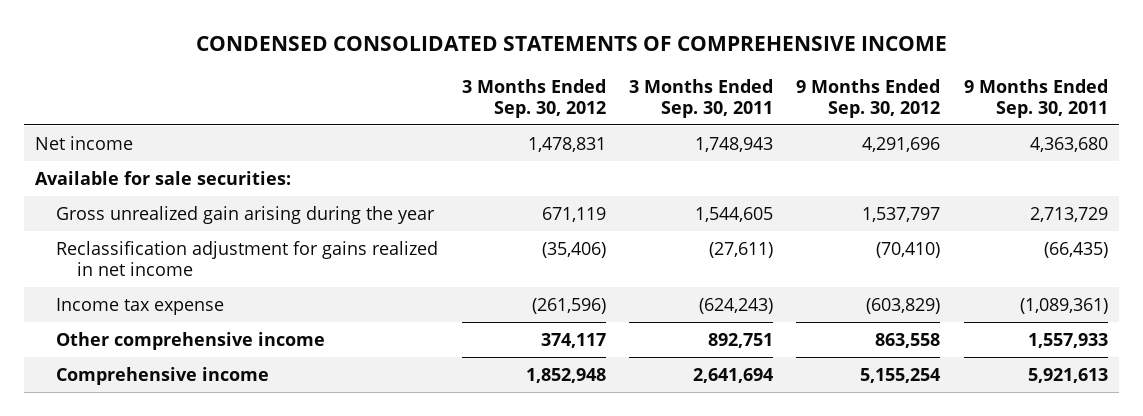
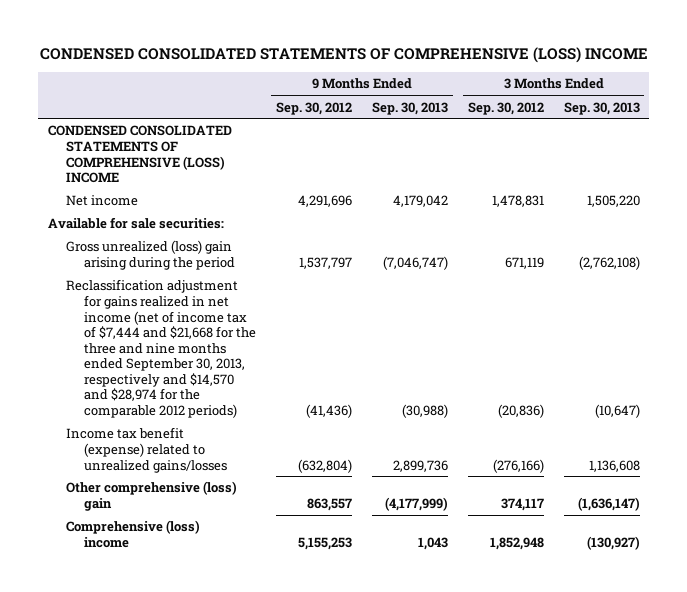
[196,36,948,52] CONDENSED CONSOLIDATED STATEMENTS OF COMPREHENSIVE INCOME -> [39,46,648,63] CONDENSED CONSOLIDATED STATEMENTS OF COMPREHENSIVE (LOSS) INCOME
[628,79,773,118] 3 Months Ended Sep. 30, 2011 -> none
[963,79,1108,118] 9 Months Ended Sep. 30, 2011 -> none
none -> [371,101,448,115] Sep. 30, 2013
none -> [563,101,640,115] Sep. 30, 2013
none -> [47,125,232,184] CONDENSED CONSOLIDATED STATEMENTS OF COMPREHENSIVE (LOSS) INCOME
[56,205,436,224] Gross unrealized gain arising during the year -> [65,240,235,270] Gross unrealized (loss) gain arising during the period
[56,240,439,276] Reclassification adjustment for gains realized in net income -> [65,279,256,418] Reclassification adjustment for gains realized in net income (net of income tax of $7,444 and $21,668 for the three and nine months ended September 30, 2013, respectively and $14,570 and $28,974 for the comparable 2012 periods)
[541,241,606,258] (35,406) -> [497,403,544,418] (20,836)
[876,241,941,258] (70,410) -> [305,403,352,418] (41,436)
[56,297,225,315] Income tax expense -> [65,427,227,473] Income tax benefit (expense) related to unrealized gains/losses
[531,297,606,314] (261,596) -> [492,458,544,473] (276,166)
[866,297,941,314] (603,829) -> [297,458,352,473] (632,804)
[56,331,326,350] Other comprehensive income -> [65,481,237,511] Other comprehensive (loss) gain
[875,332,941,348] 863,558 -> [306,497,352,511] 863,557
[56,366,270,385] Comprehensive income -> [65,520,200,548] Comprehensive (loss) income
[860,367,941,383] 5,155,254 -> [297,536,352,550] 5,155,253

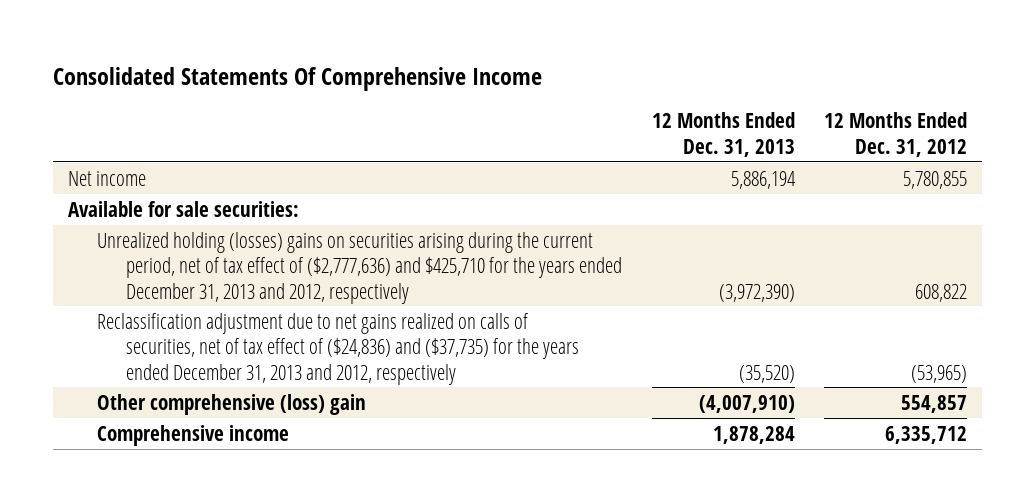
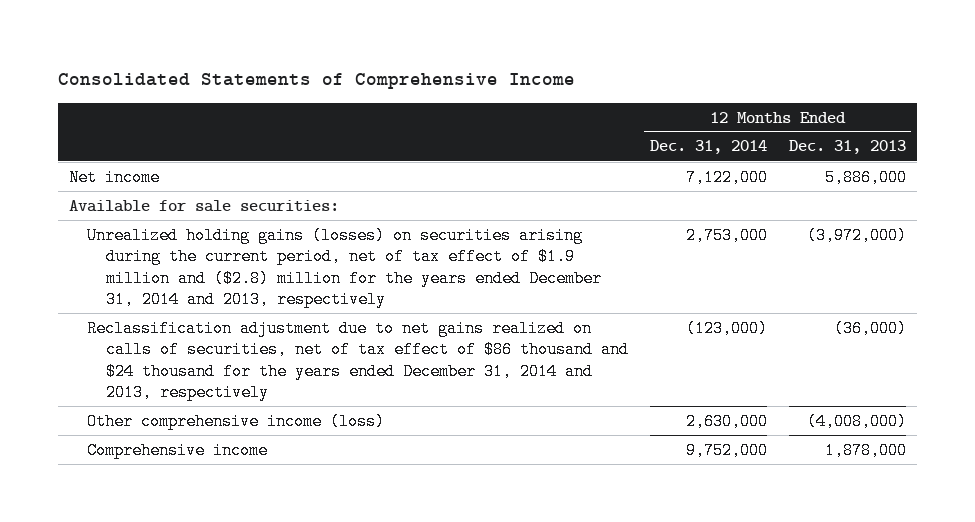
[53,67,543,92] Consolidated Statements Of Comprehensive Income -> [58,73,576,90] Consolidated Statements of Comprehensive Income
[824,112,968,157] 12 Months Ended Dec. 31, 2012 -> none
none -> [649,140,767,155] Dec. 31, 2014
[730,170,796,189] 5,886,194 -> [824,168,907,186] 5,886,000
[96,231,623,304] Unrealized holding (losses) gains on securities arising during the current period, net of tax effect of ($2,777,636) and $425,710 for the years ended December 31, 2013 and 2012, respectively -> [87,226,602,308] Unrealized holding gains (losses) on securities arising during the current period, net of tax effect of $1.9 million and ($2.8) million for the years ended December 31, 2014 and 2013, respectively
[718,283,795,302] (3,972,390) -> [806,226,907,244] (3,972,000)
[96,312,580,385] Reclassification adjustment due to net gains realized on calls of securities, net of tax effect of ($24,836) and ($37,735) for the years ended December 31, 2013 and 2012, respectively -> [87,319,629,401] Reclassification adjustment due to net gains realized on calls of securities, net of tax effect of $86 thousand and $24 thousand for the years ended December 31, 2014 and 2013, respectively
[738,364,795,383] (35,520) -> [833,319,907,337] (36,000)
[96,393,366,415] Other comprehensive (loss) gain -> [87,412,386,430] Other comprehensive income (loss)
[698,394,795,413] (4,007,910) -> [806,412,907,430] (4,008,000)
[712,425,795,444] 1,878,284 -> [824,441,907,459] 1,878,000

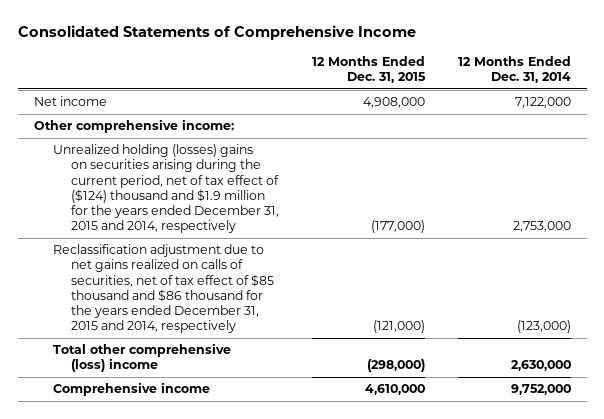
[788,140,906,155] Dec. 31, 2013 -> none
none -> [311,55,426,84] 12 Months Ended Dec. 31, 2015
[69,199,340,212] Available for sale securities: -> none
none -> [33,119,234,134] Other comprehensive income:
[87,226,602,308] Unrealized holding gains (losses) on securities arising during the current period, net of tax effect of $1.9 million and ($2.8) million for the years ended December 31, 2014 and 2013, respectively -> [52,144,280,233] Unrealized holding (losses) gains on securities arising during the current period, net of tax effect of ($124) thousand and $1.9 million for the years ended December 31, 2015 and 2014, respectively
[87,319,629,401] Reclassification adjustment due to net gains realized on calls of securities, net of tax effect of $86 thousand and $24 thousand for the years ended December 31, 2014 and 2013, respectively -> [52,244,275,333] Reclassification adjustment due to net gains realized on calls of securities, net of tax effect of $85 thousand and $86 thousand for the years ended December 31, 2015 and 2014, respectively
[87,412,386,430] Other comprehensive income (loss) -> [52,343,231,373] Total other comprehensive (loss) income

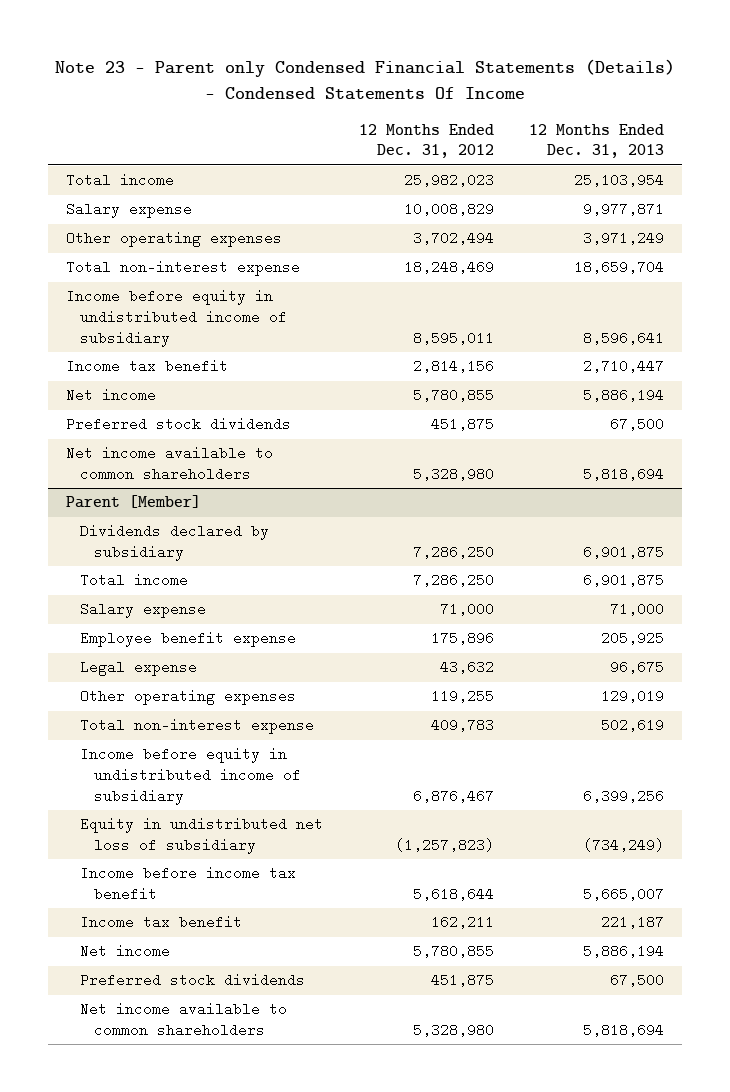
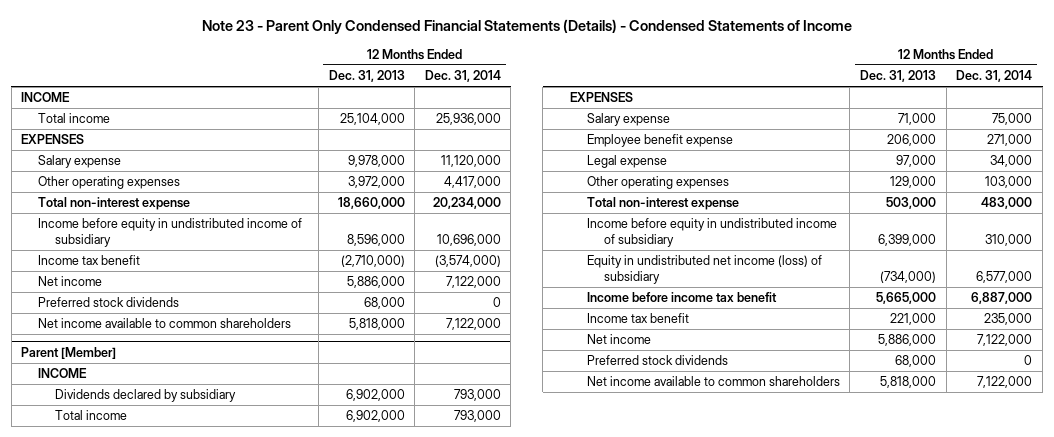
[55,59,676,100] Note 23 - Parent only Condensed Financial Statements (Details) - Condensed Statements Of Income -> [201,18,852,34] Note 23 - Parent Only Condensed Financial Statements (Details) - Condensed Statements of Income
[358,123,494,159] 12 Months Ended Dec. 31, 2012 -> none
none -> [424,70,501,83] Dec. 31, 2014
none -> [21,92,71,103] INCOME
[574,173,665,188] 25,103,954 -> [339,113,405,126] 25,104,000
none -> [21,134,85,145] EXPENSES
[583,202,665,217] 9,977,871 -> [347,155,405,168] 9,978,000
[583,231,665,246] 3,971,249 -> [347,176,405,189] 3,972,000
[574,260,665,275] 18,659,704 -> [337,197,405,210] 18,660,000
[583,330,665,345] 8,596,641 -> [346,233,405,246] 8,596,000
[583,359,665,374] 2,710,447 -> [340,255,405,268] (2,710,000)
[583,388,665,403] 5,886,194 -> [346,276,405,289] 5,886,000
[610,417,665,432] 67,500 -> [363,297,405,310] 68,000
[583,467,665,482] 5,818,694 -> [348,318,405,331] 5,818,000
none -> [38,368,88,379] INCOME
[583,545,665,560] 6,901,875 -> [345,389,405,402] 6,902,000
[583,573,665,588] 6,901,875 -> [345,410,405,423] 6,902,000
none -> [569,92,633,103] EXPENSES
[601,631,665,646] 205,925 -> [887,134,937,147] 206,000
[610,660,665,675] 96,675 -> [896,155,937,168] 97,000
[601,689,665,704] 129,019 -> [890,176,937,189] 129,000
[601,718,665,733] 502,619 -> [886,197,937,210] 503,000
[583,788,665,803] 6,399,256 -> [878,233,937,246] 6,399,000
[79,817,323,855] Equity in undistributed net loss of subsidiary -> [586,255,822,284] Equity in undistributed net income (loss) of subsidiary
[583,838,665,853] (734,249) -> [880,270,937,283] (734,000)
[583,887,665,902] 5,665,007 -> [876,292,937,305] 5,665,000
[601,915,665,930] 221,187 -> [890,313,937,326] 221,000
[583,944,665,959] 5,886,194 -> [878,334,937,347] 5,886,000
[610,973,665,988] 67,500 -> [895,355,937,368] 68,000
[583,1023,665,1038] 5,818,694 -> [880,376,937,389] 5,818,000

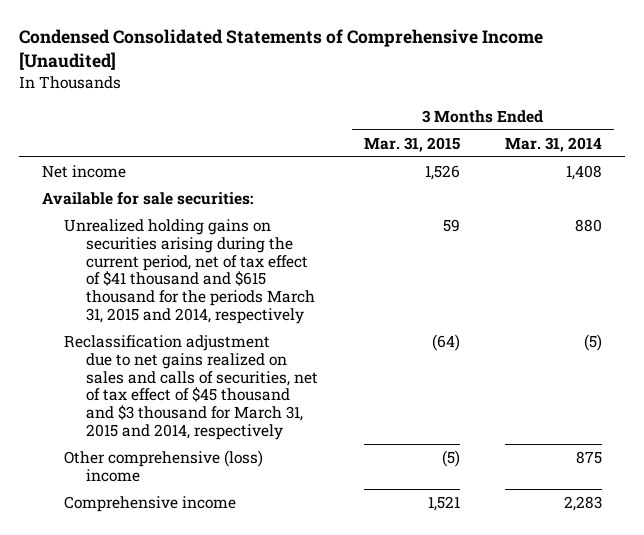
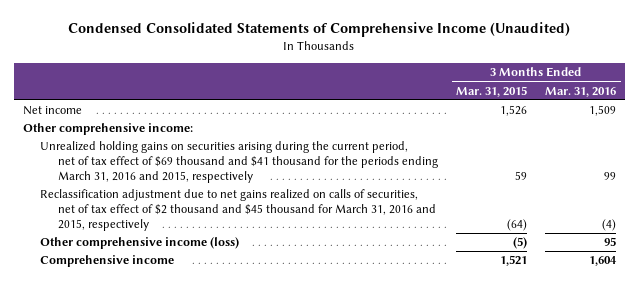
[19,29,544,70] Condensed Consolidated Statements of Comprehensive Income [Unaudited] -> [68,22,571,38] Condensed Consolidated Statements of Comprehensive Income (Unaudited)
[505,136,603,152] Mar. 31, 2014 -> none
none -> [545,86,617,97] Mar. 31, 2016
[42,192,254,206] Available for sale securities: -> none
none -> [22,123,193,136] Other comprehensive income:
[63,219,315,324] Unrealized holding gains on securities arising during the current period, net of tax effect of $41 thousand and $615 thousand for the periods March 31, 2015 and 2014, respectively -> [40,141,439,183] Unrealized holding gains on securities arising during the current period, net of tax effect of $69 thousand and $41 thousand for the periods ending March 31, 2016 and 2015, respectively
[63,335,318,440] Reclassification adjustment due to net gains realized on sales and calls of securities, net of tax effect of $45 thousand and $3 thousand for March 31, 2015 and 2014, respectively -> [40,189,437,231] Reclassification adjustment due to net gains realized on calls of securities, net of tax effect of $2 thousand and $45 thousand for March 31, 2016 and 2015, respectively
[63,450,263,482] Other comprehensive (loss) income -> [40,237,240,250] Other comprehensive income (loss)

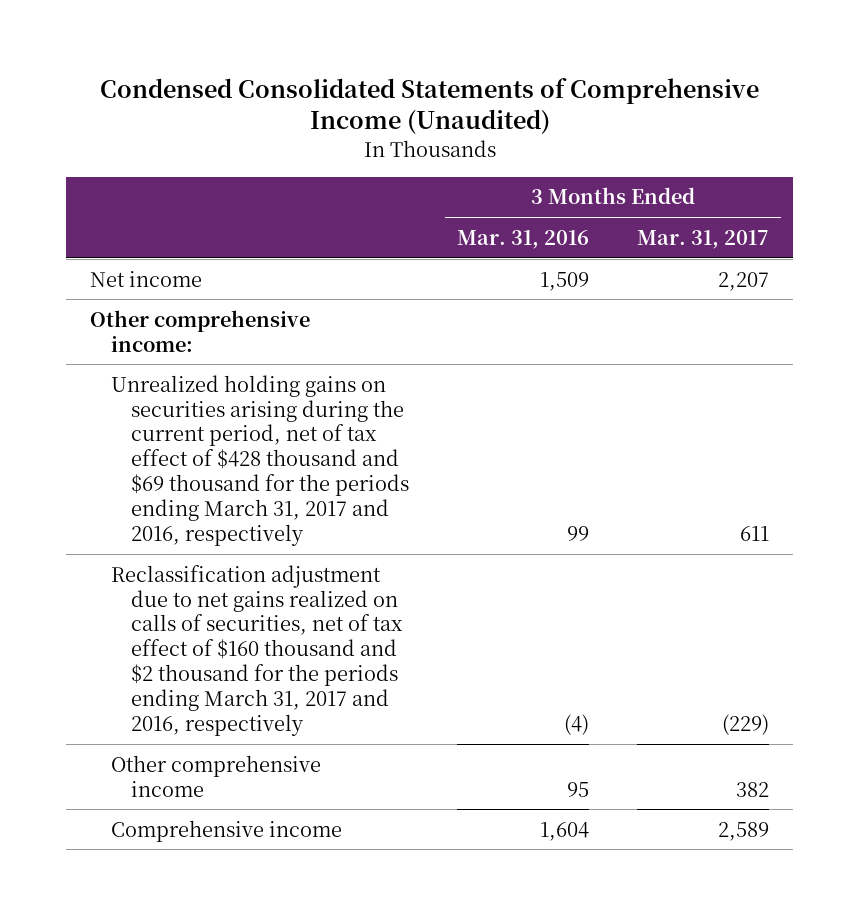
[456,85,528,97] Mar. 31, 2015 -> none
none -> [637,229,770,249] Mar. 31, 2017
[40,141,439,183] Unrealized holding gains on securities arising during the current period, net of tax effect of $69 thousand and $41 thousand for the periods ending March 31, 2016 and 2015, respectively -> [110,374,409,546] Unrealized holding gains on securities arising during the current period, net of tax effect of $428 thousand and $69 thousand for the periods ending March 31, 2017 and 2016, respectively
[40,189,437,231] Reclassification adjustment due to net gains realized on calls of securities, net of tax effect of $2 thousand and $45 thousand for March 31, 2016 and 2015, respectively -> [110,564,403,736] Reclassification adjustment due to net gains realized on calls of securities, net of tax effect of $160 thousand and $2 thousand for the periods ending March 31, 2017 and 2016, respectively
[40,237,240,250] Other comprehensive income (loss) -> [110,754,321,797] Other comprehensive income

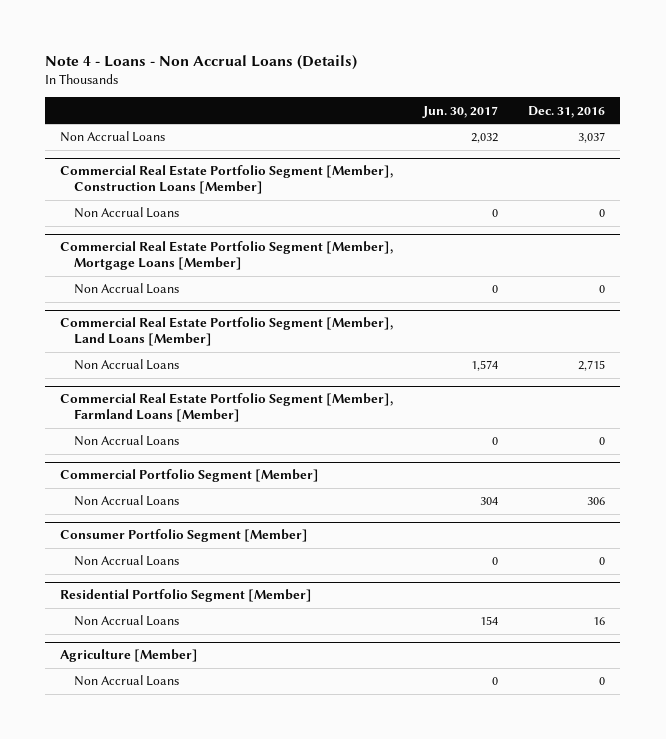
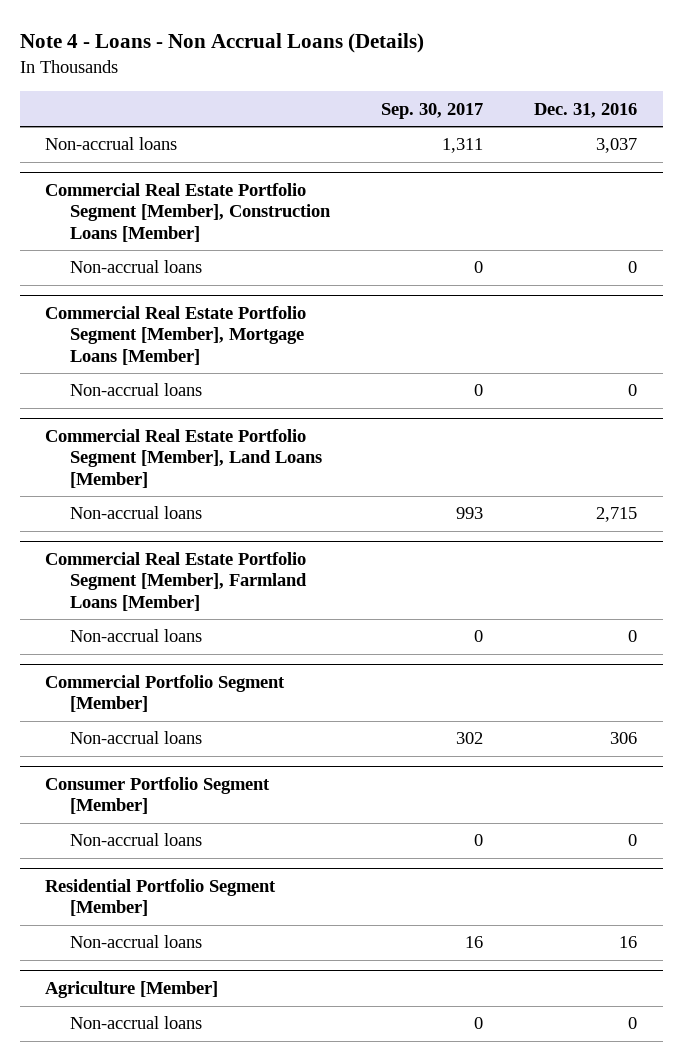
[422,105,499,118] Jun. 30, 2017 -> none
none -> [381,102,484,119] Sep. 30, 2017
[60,131,166,143] Non Accrual Loans -> [45,137,178,151] Non-accrual loans
[73,207,179,219] Non Accrual Loans -> [69,260,202,274] Non-accrual loans
[73,283,179,295] Non Accrual Loans -> [69,383,202,397] Non-accrual loans
[73,359,179,371] Non Accrual Loans -> [69,506,202,520] Non-accrual loans
[73,435,179,447] Non Accrual Loans -> [69,629,202,643] Non-accrual loans
[73,495,179,507] Non Accrual Loans -> [69,731,202,745] Non-accrual loans
[73,555,179,567] Non Accrual Loans -> [69,833,202,847] Non-accrual loans
[73,615,179,627] Non Accrual Loans -> [69,935,202,949] Non-accrual loans
[73,675,179,687] Non Accrual Loans -> [69,1016,202,1030] Non-accrual loans

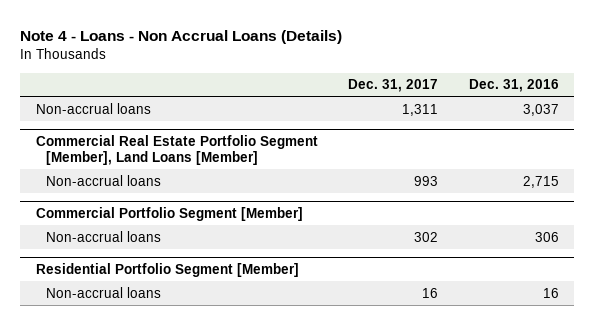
[381,102,484,119] Sep. 30, 2017 -> none
none -> [348,79,439,93] Dec. 31, 2017
[45,183,331,242] Commercial Real Estate Portfolio Segment [Member], Construction Loans [Member] -> none
[69,260,202,274] Non-accrual loans -> none
[45,306,307,365] Commercial Real Estate Portfolio Segment [Member], Mortgage Loans [Member] -> none
[69,383,202,397] Non-accrual loans -> none
[45,552,307,611] Commercial Real Estate Portfolio Segment [Member], Farmland Loans [Member] -> none
[69,629,202,643] Non-accrual loans -> none
[45,777,271,815] Consumer Portfolio Segment [Member] -> none
[69,833,202,847] Non-accrual loans -> none
[45,981,219,999] Agriculture [Member] -> none
[69,1016,202,1030] Non-accrual loans -> none

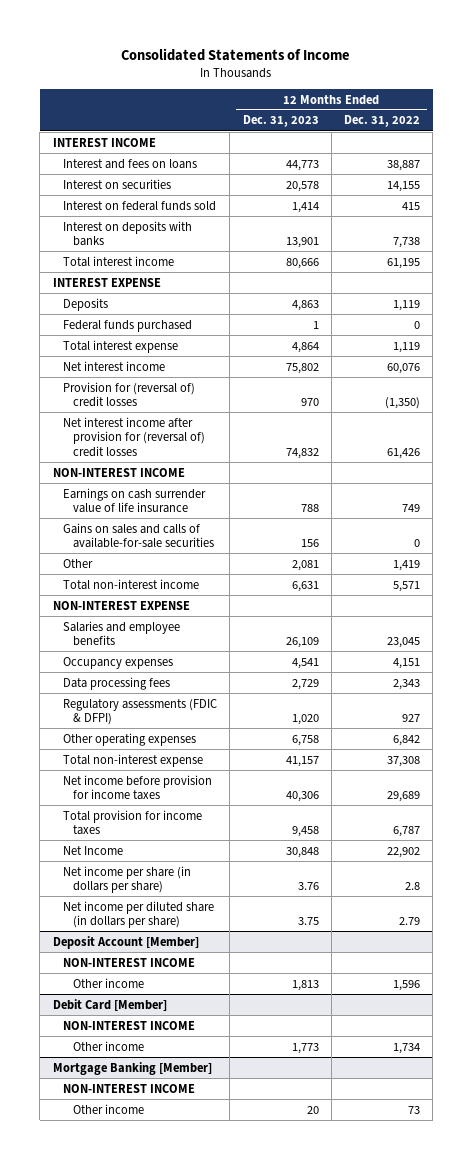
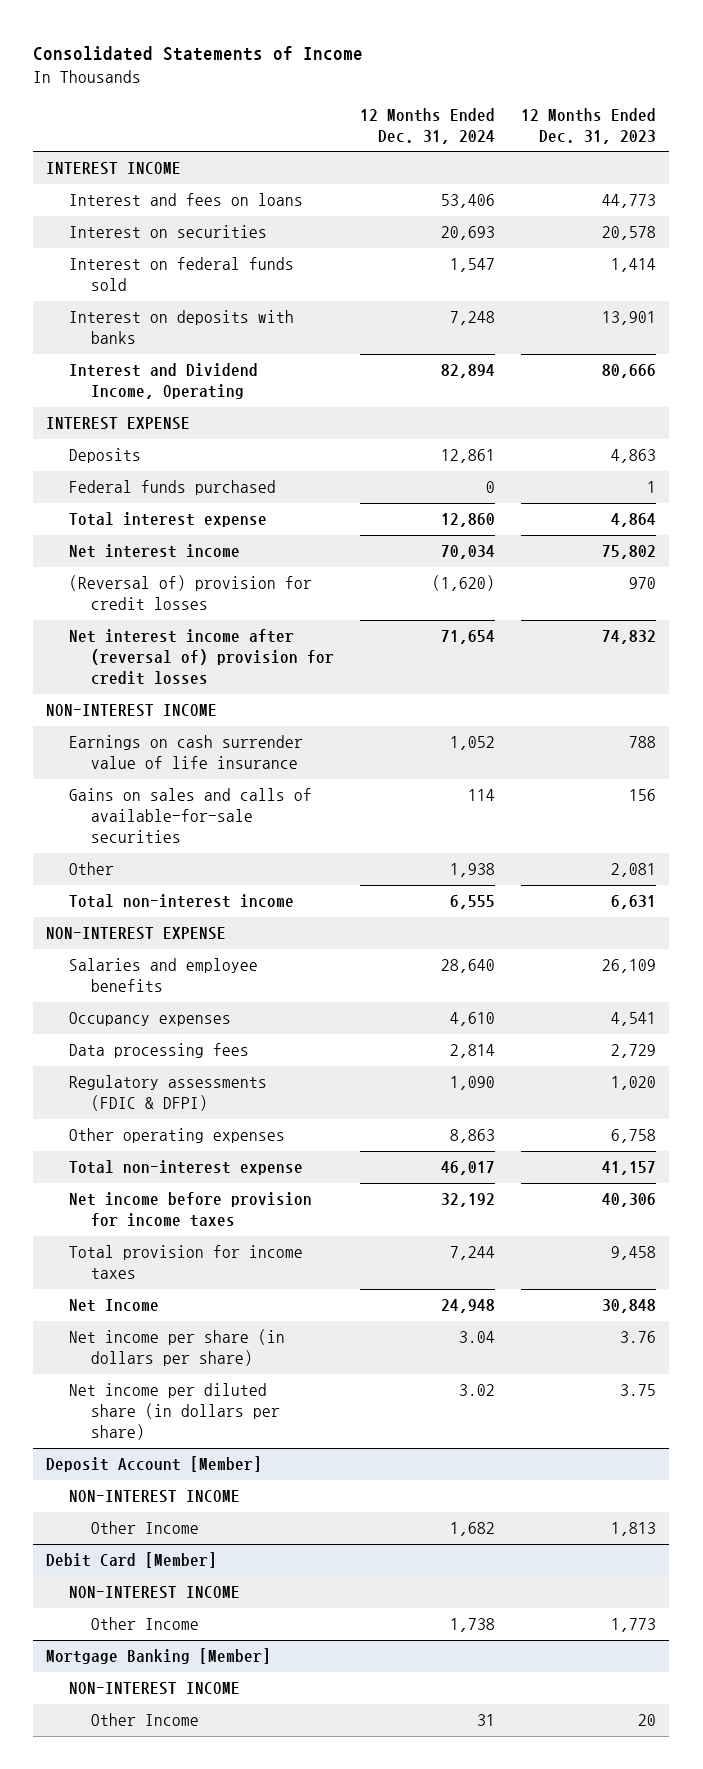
[344,115,421,128] Dec. 31, 2022 -> none
none -> [360,107,496,144] 12 Months Ended Dec. 31, 2024
[62,255,174,267] Total interest income -> [68,363,258,400] Interest and Dividend Income, Operating
[62,381,195,408] Provision for (reversal of) credit losses -> [68,575,312,611] (Reversal of) provision for credit losses
[62,416,206,457] Net interest income after provision for (reversal of) credit losses -> [68,629,335,686] Net interest income after (reversal of) provision for credit losses
[73,977,145,988] Other income -> [91,1521,200,1535] Other Income
[73,1040,145,1051] Other income -> [91,1617,200,1631] Other Income
[73,1103,145,1114] Other income -> [91,1713,200,1727] Other Income

